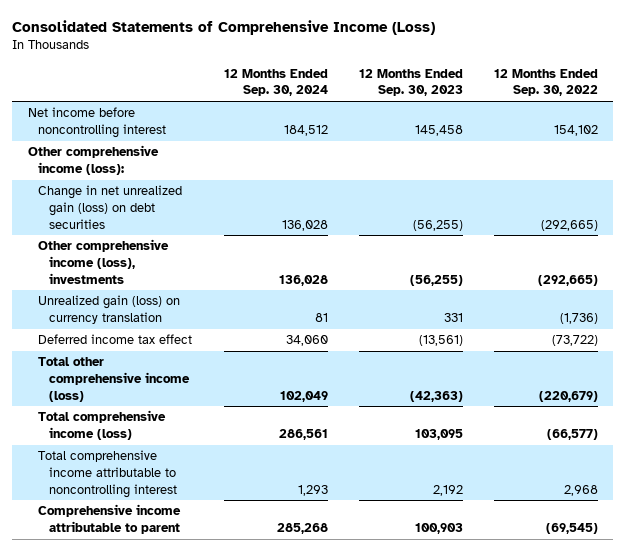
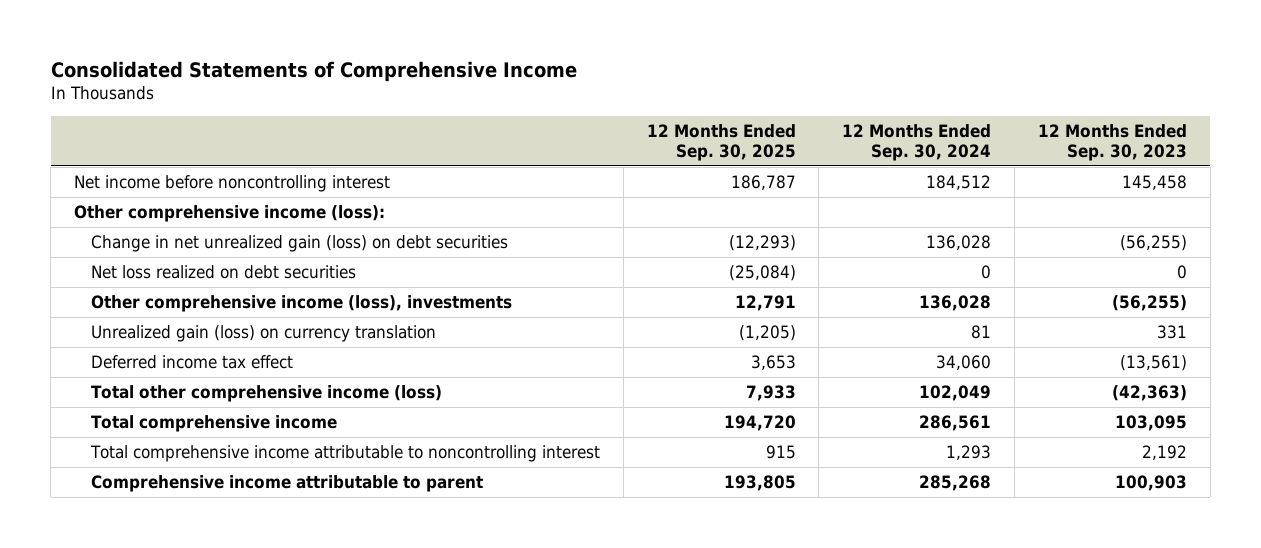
[11,19,435,35] Consolidated Statements of Comprehensive Income (Loss) -> [50,60,577,82] Consolidated Statements of Comprehensive Income
[493,68,598,97] 12 Months Ended Sep. 30, 2022 -> none
none -> [646,124,796,161] 12 Months Ended Sep. 30, 2025
none -> [91,265,357,280] Net loss realized on debt securities
[38,410,167,441] Total comprehensive income (loss) -> [91,415,338,433] Total comprehensive income

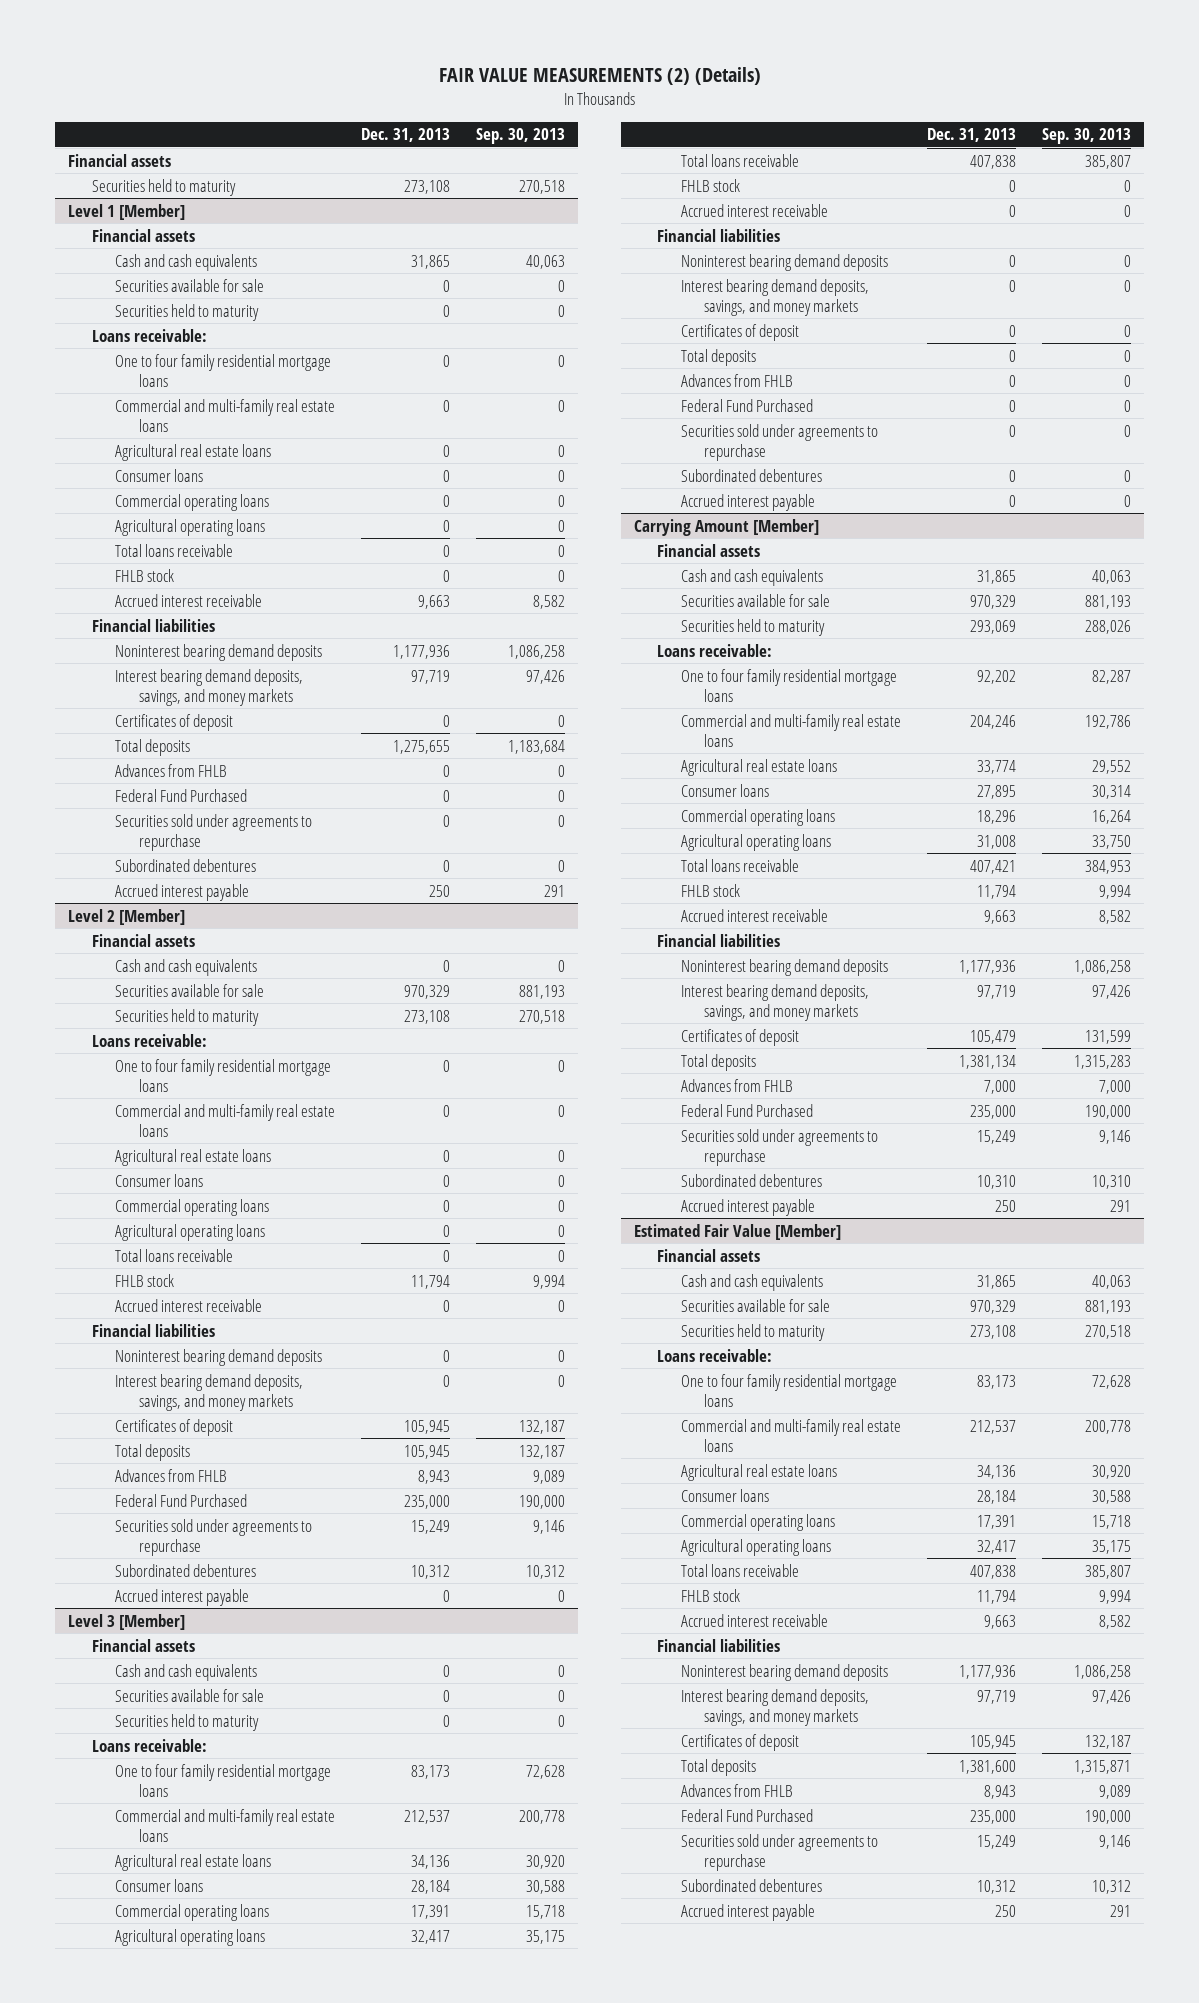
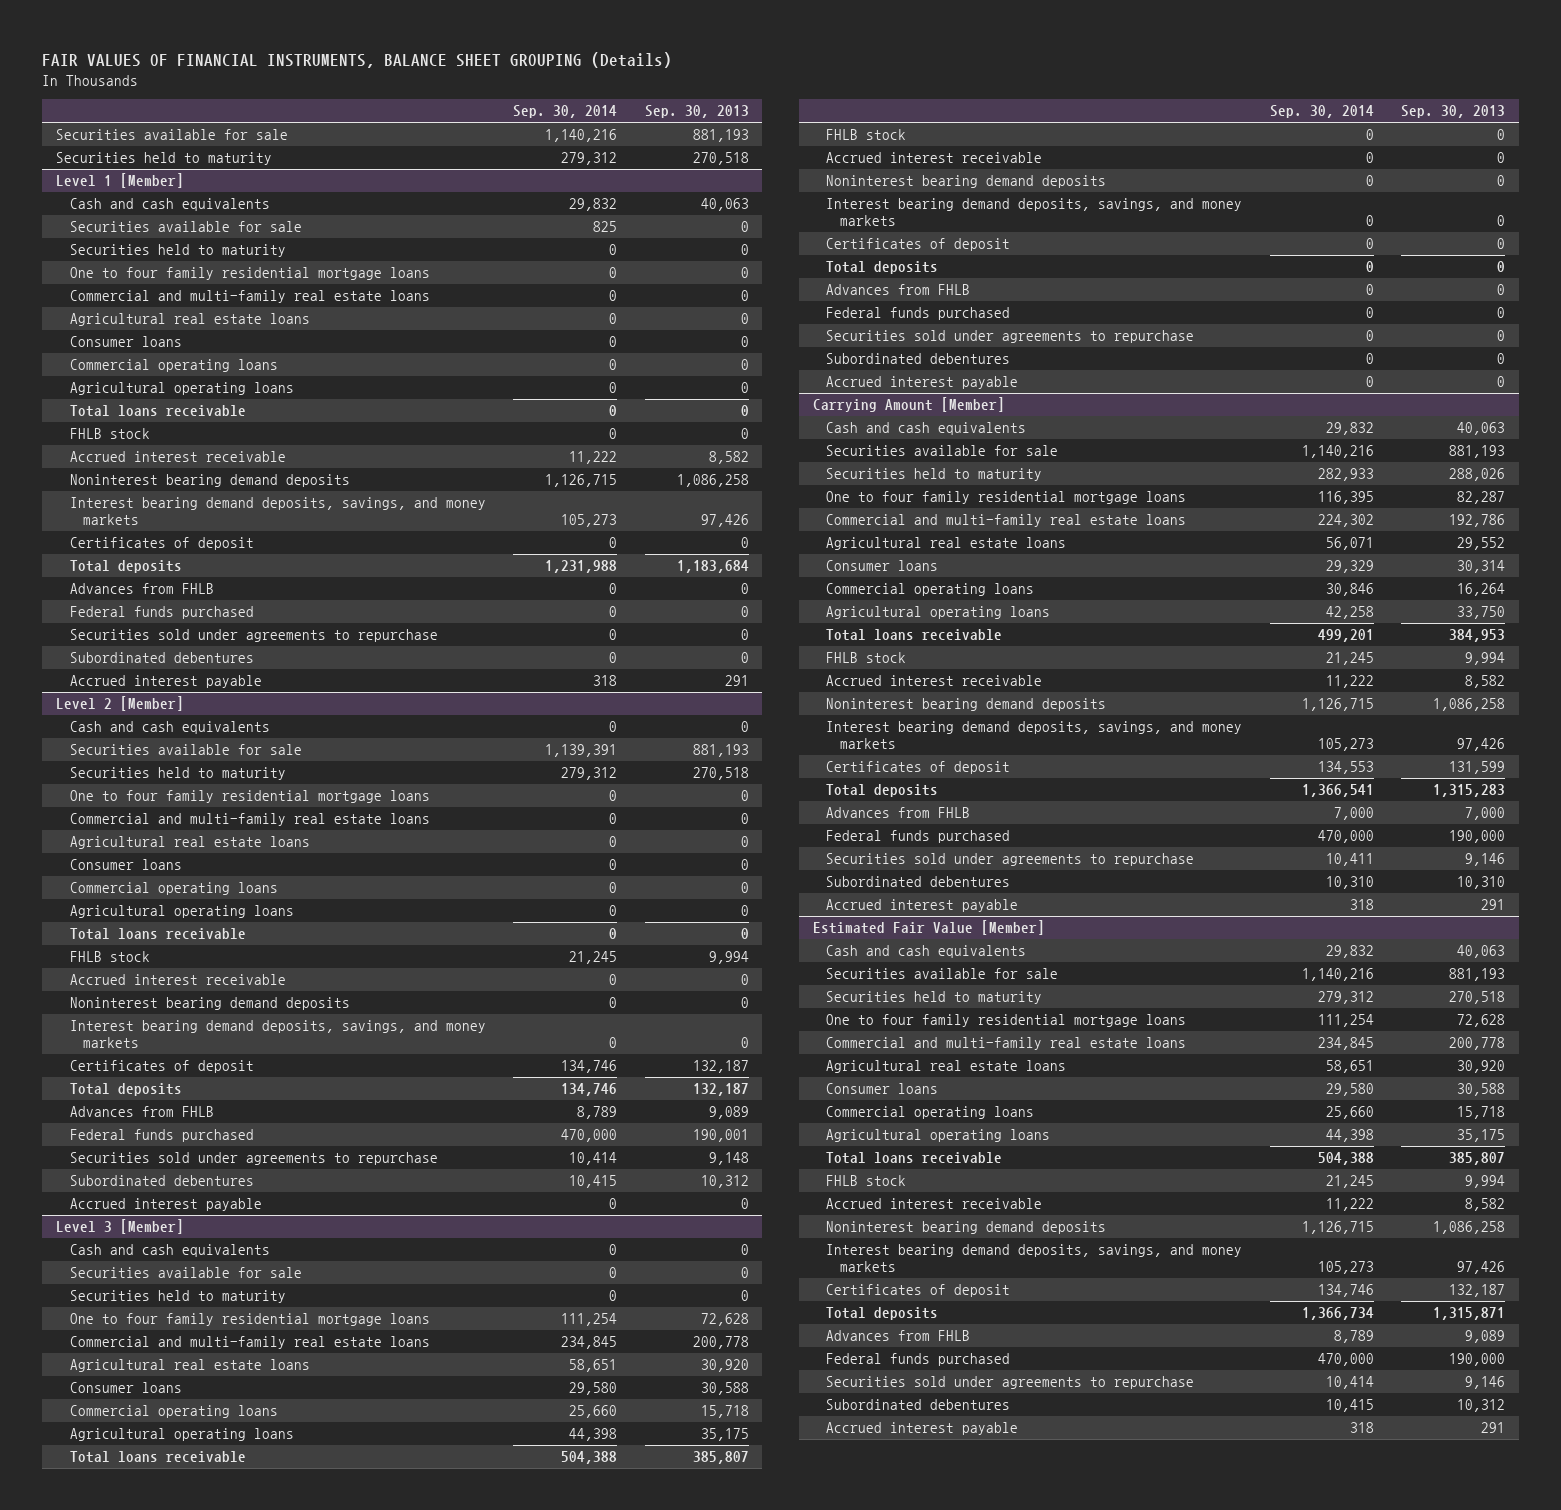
[438,66,761,85] FAIR VALUE MEASUREMENTS (2) (Details) -> [42,52,673,69] FAIR VALUES OF FINANCIAL INSTRUMENTS, BALANCE SHEET GROUPING (Details)
[361,128,451,143] Dec. 31, 2013 -> none
none -> [513,105,618,119] Sep. 30, 2014
[68,153,172,167] Financial assets -> none
none -> [56,129,289,141] Securities available for sale
[91,228,195,242] Financial assets -> none
[91,328,207,342] Loans receivable: -> none
[91,618,215,632] Financial liabilities -> none
[115,788,248,802] Federal Fund Purchased -> [69,606,254,620] Federal funds purchased
[91,933,195,947] Financial assets -> none
[91,1033,207,1047] Loans receivable: -> none
[91,1323,215,1337] Financial liabilities -> none
[115,1493,248,1507] Federal Fund Purchased -> [69,1129,254,1143] Federal funds purchased
[519,1494,566,1509] 190,000 -> [692,1129,749,1143] 190,001
[533,1519,566,1534] 9,146 -> [708,1152,749,1166] 9,148
[91,1638,195,1652] Financial assets -> none
[91,1738,207,1752] Loans receivable: -> none
[657,228,781,242] Financial liabilities -> none
[680,398,813,412] Federal Fund Purchased -> [826,307,1011,321] Federal funds purchased
[657,543,761,557] Financial assets -> none
[657,643,773,657] Loans receivable: -> none
[657,933,781,947] Financial liabilities -> none
[680,1103,813,1117] Federal Fund Purchased -> [826,830,1011,844] Federal funds purchased
[657,1248,761,1262] Financial assets -> none
[657,1348,773,1362] Loans receivable: -> none
[657,1638,781,1652] Financial liabilities -> none
[680,1808,813,1822] Federal Fund Purchased -> [826,1353,1011,1367] Federal funds purchased

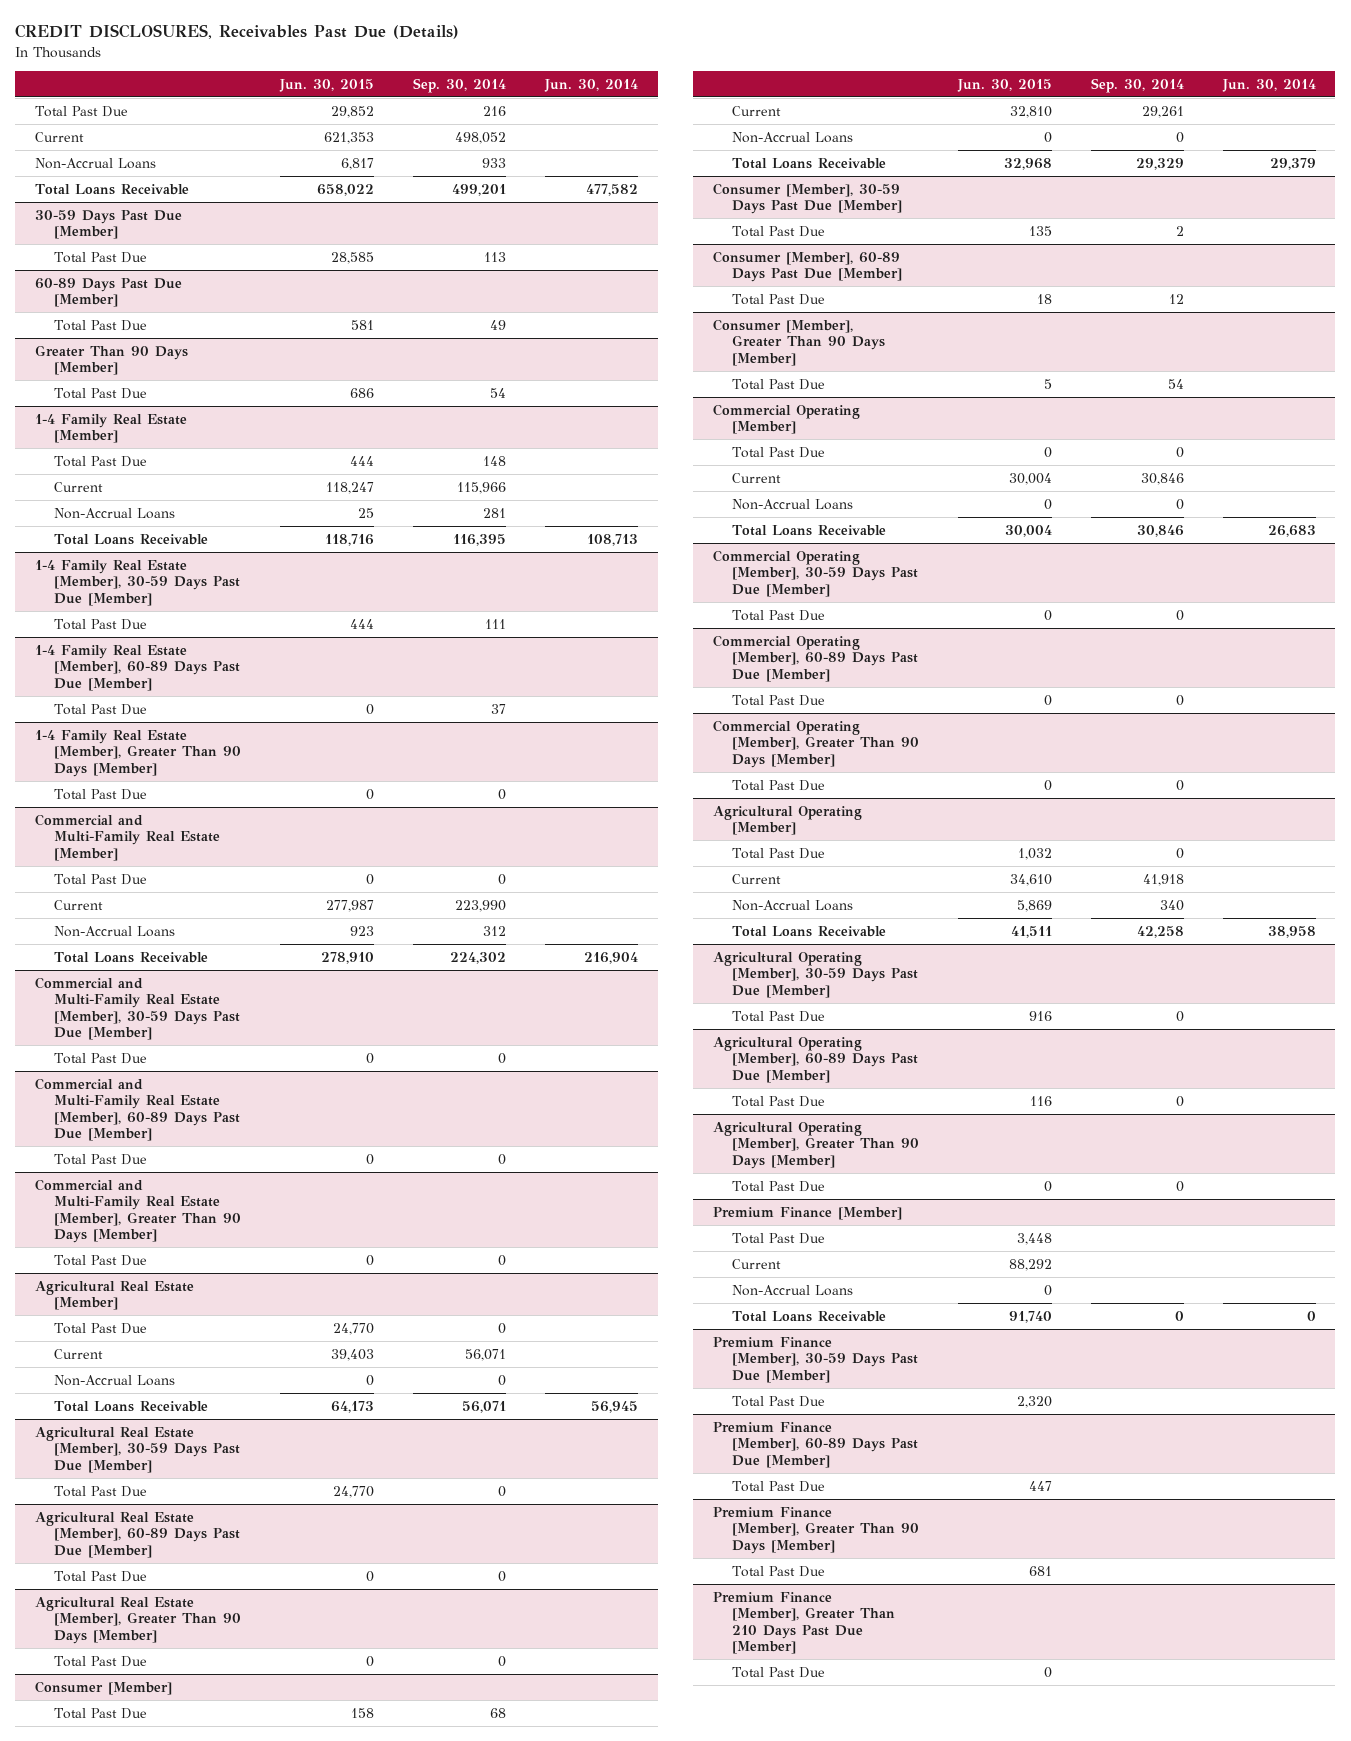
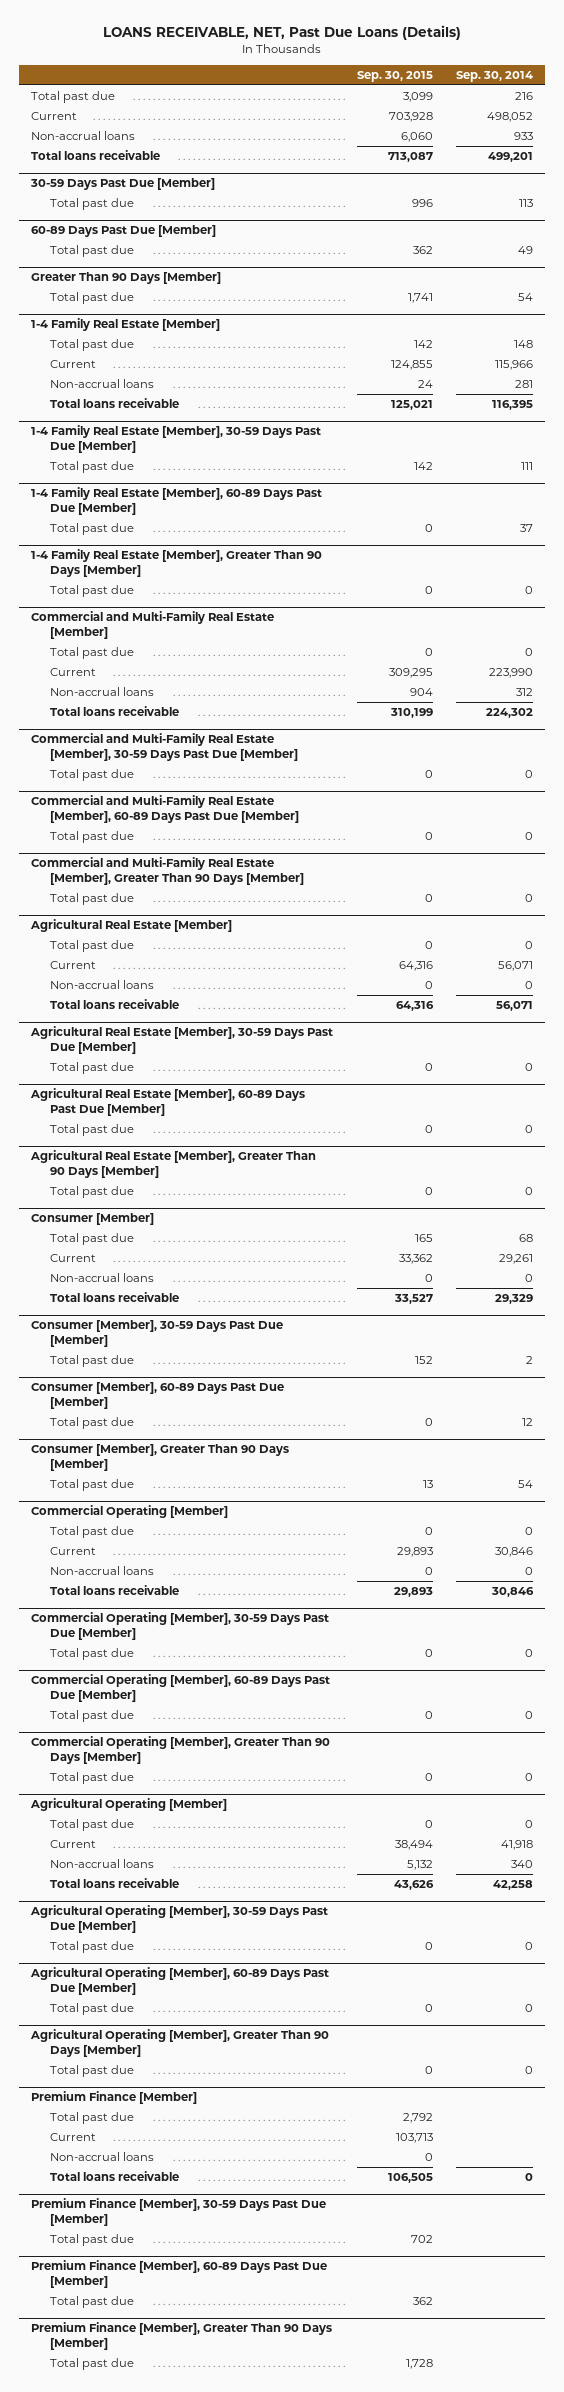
[15,24,460,40] CREDIT DISCLOSURES, Receivables Past Due (Details) -> [103,25,462,41] LOANS RECEIVABLE, NET, Past Due Loans (Details)
[279,78,375,92] Jun. 30, 2015 -> none
[544,78,639,92] Jun. 30, 2014 -> none
none -> [356,70,433,82] Sep. 30, 2015
[34,105,128,117] Total Past Due -> [31,91,116,104] Total past due
[34,157,156,169] Non-Accrual Loans -> [31,131,136,141] Non-accrual loans
[34,183,189,195] Total Loans Receivable -> [31,150,161,161] Total loans receivable
[54,251,148,263] Total Past Due -> [49,198,134,211] Total past due
[54,319,148,331] Total Past Due -> [49,245,134,258] Total past due
[54,387,148,399] Total Past Due -> [49,292,134,305] Total past due
[54,455,148,467] Total Past Due -> [49,339,134,352] Total past due
[54,507,176,519] Non-Accrual Loans -> [49,379,154,389] Non-accrual loans
[54,533,209,545] Total Loans Receivable -> [49,398,179,409] Total loans receivable
[54,618,148,630] Total Past Due -> [49,461,134,474] Total past due
[54,703,148,715] Total Past Due -> [49,523,134,536] Total past due
[54,788,148,800] Total Past Due -> [49,585,134,598] Total past due
[54,873,148,885] Total Past Due -> [49,647,134,660] Total past due
[54,925,176,937] Non-Accrual Loans -> [49,687,154,697] Non-accrual loans
[54,951,209,963] Total Loans Receivable -> [49,706,179,717] Total loans receivable
[54,1052,148,1064] Total Past Due -> [49,769,134,782] Total past due
[54,1153,148,1165] Total Past Due -> [49,831,134,844] Total past due
[54,1254,148,1266] Total Past Due -> [49,893,134,906] Total past due
[54,1322,148,1334] Total Past Due -> [49,940,134,953] Total past due
[54,1374,176,1386] Non-Accrual Loans -> [49,980,154,990] Non-accrual loans
[54,1400,209,1412] Total Loans Receivable -> [49,999,179,1010] Total loans receivable
[54,1485,148,1497] Total Past Due -> [49,1062,134,1075] Total past due
[54,1570,148,1582] Total Past Due -> [49,1124,134,1137] Total past due
[54,1655,148,1667] Total Past Due -> [49,1186,134,1199] Total past due
[54,1707,148,1719] Total Past Due -> [49,1233,134,1246] Total past due
[731,131,853,143] Non-Accrual Loans -> [49,1273,154,1283] Non-accrual loans
[731,157,886,169] Total Loans Receivable -> [49,1292,179,1303] Total loans receivable
[731,225,825,237] Total Past Due -> [49,1355,134,1368] Total past due
[731,293,825,305] Total Past Due -> [49,1417,134,1430] Total past due
[731,378,825,390] Total Past Due -> [49,1479,134,1492] Total past due
[731,446,825,458] Total Past Due -> [49,1526,134,1539] Total past due
[731,498,853,510] Non-Accrual Loans -> [49,1566,154,1576] Non-accrual loans
[731,524,886,536] Total Loans Receivable -> [49,1585,179,1596] Total loans receivable
[731,609,825,621] Total Past Due -> [49,1648,134,1661] Total past due
[731,694,825,706] Total Past Due -> [49,1710,134,1723] Total past due
[731,779,825,791] Total Past Due -> [49,1772,134,1785] Total past due
[731,847,825,859] Total Past Due -> [49,1819,134,1832] Total past due
[731,899,853,911] Non-Accrual Loans -> [49,1859,154,1869] Non-accrual loans
[731,925,886,937] Total Loans Receivable -> [49,1878,179,1889] Total loans receivable
[731,1010,825,1022] Total Past Due -> [49,1941,134,1954] Total past due
[731,1095,825,1107] Total Past Due -> [49,2003,134,2016] Total past due
[731,1180,825,1192] Total Past Due -> [49,2065,134,2078] Total past due
[731,1232,825,1244] Total Past Due -> [49,2112,134,2125] Total past due
[731,1284,853,1296] Non-Accrual Loans -> [49,2152,154,2162] Non-accrual loans
[731,1310,886,1322] Total Loans Receivable -> [49,2171,179,2182] Total loans receivable
[731,1395,825,1407] Total Past Due -> [49,2234,134,2247] Total past due
[731,1480,825,1492] Total Past Due -> [49,2296,134,2309] Total past due
[712,1591,895,1655] Premium Finance [Member], Greater Than 210 Days Past Due [Member] -> none
[731,1666,825,1678] Total Past Due -> none
[731,1565,825,1577] Total Past Due -> [49,2358,134,2371] Total past due

